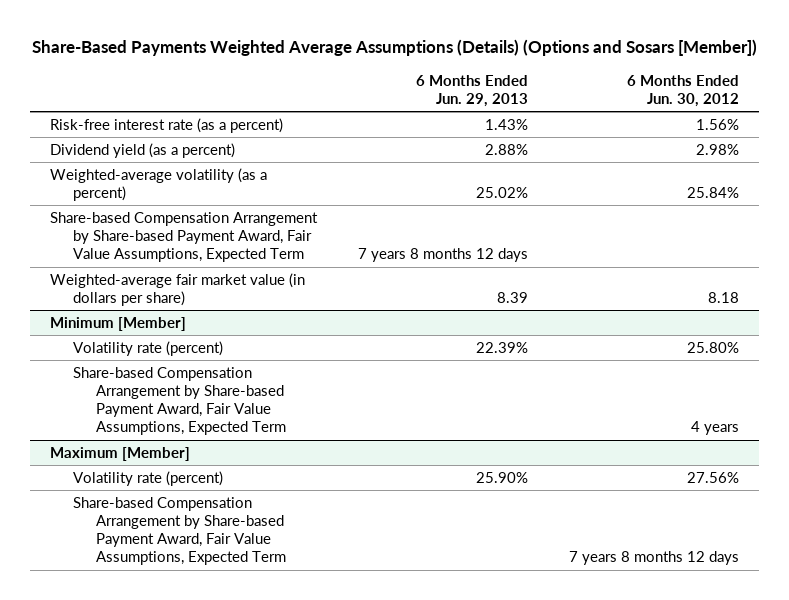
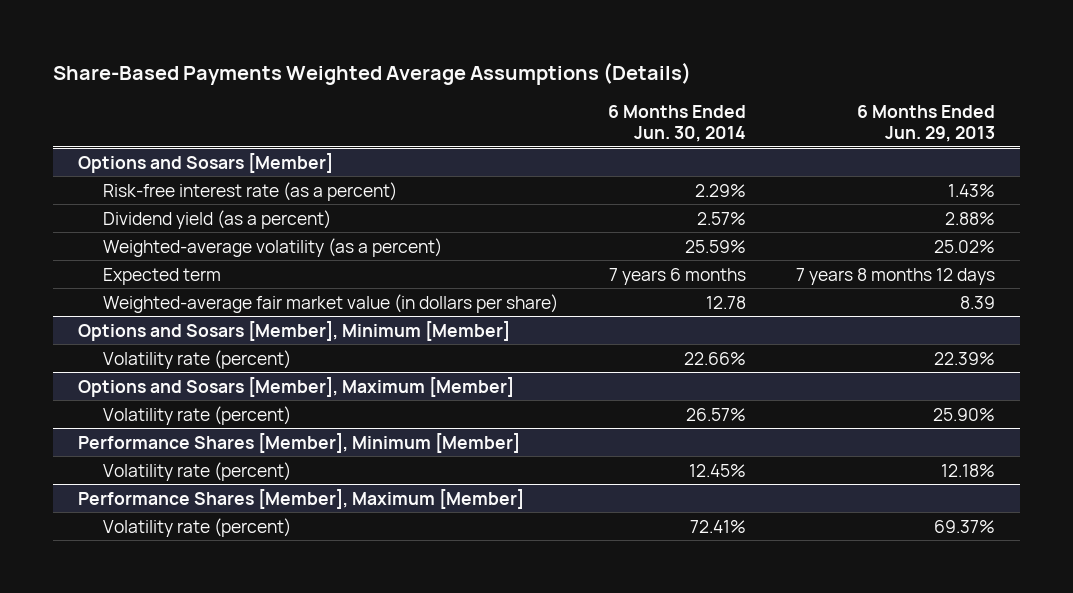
[31,39,757,57] Share-Based Payments Weighted Average Assumptions (Details) (Options and Sosars [Member]) -> [53,61,692,85] Share-Based Payments Weighted Average Assumptions (Details)
[626,74,739,107] 6 Months Ended Jun. 30, 2012 -> none
none -> [608,104,747,142] 6 Months Ended Jun. 30, 2014
none -> [77,152,333,173] Options and Sosars [Member]
[50,211,319,263] Share-based Compensation Arrangement by Share-based Payment Award, Fair Value Assumptions, Expected Term -> [103,267,222,285] Expected term
[50,316,187,331] Minimum [Member] -> none
none -> [77,320,510,341] Options and Sosars [Member], Minimum [Member]
[73,366,286,436] Share-based Compensation Arrangement by Share-based Payment Award, Fair Value Assumptions, Expected Term -> none
[50,446,191,461] Maximum [Member] -> none
none -> [77,376,514,397] Options and Sosars [Member], Maximum [Member]
[73,496,286,566] Share-based Compensation Arrangement by Share-based Payment Award, Fair Value Assumptions, Expected Term -> none
none -> [77,432,520,453] Performance Shares [Member], Minimum [Member]
none -> [103,461,292,481] Volatility rate (percent)
none -> [77,488,524,509] Performance Shares [Member], Maximum [Member]
none -> [103,517,292,537] Volatility rate (percent)

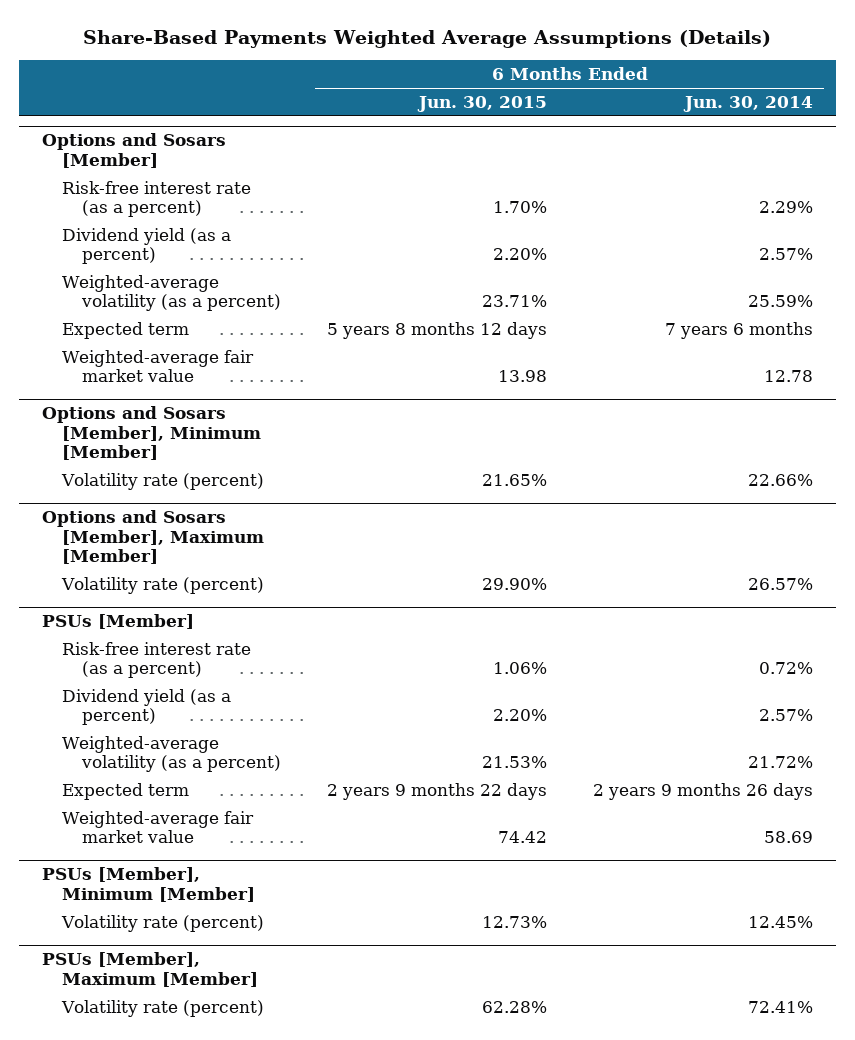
[856,104,995,142] 6 Months Ended Jun. 29, 2013 -> none
none -> [416,95,547,112] Jun. 30, 2015
[103,293,559,313] Weighted-average fair market value (in dollars per share) -> [61,349,254,383] Weighted-average fair market value
[77,432,520,453] Performance Shares [Member], Minimum [Member] -> none
none -> [41,614,194,630] PSUs [Member]
none -> [61,641,251,679] Risk-free interest rate (as a percent)
none -> [61,688,231,726] Dividend yield (as a percent)
none -> [61,735,281,773] Weighted-average volatility (as a percent)
none -> [61,782,189,800] Expected term
none -> [61,810,254,844] Weighted-average fair market value
none -> [41,867,255,902] PSUs [Member], Minimum [Member]
[77,488,524,509] Performance Shares [Member], Maximum [Member] -> none
none -> [41,952,258,987] PSUs [Member], Maximum [Member]

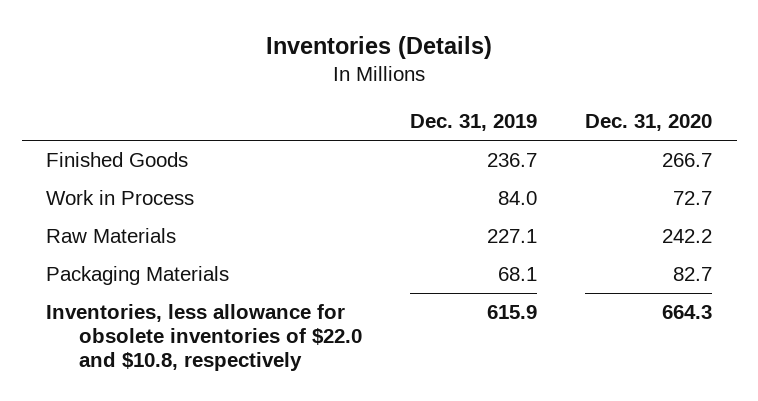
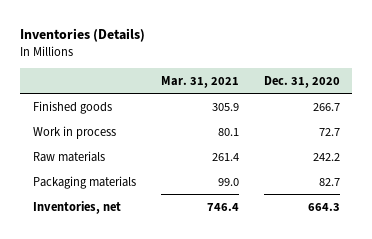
[410,114,538,132] Dec. 31, 2019 -> none
none -> [160,75,239,88] Mar. 31, 2021
[46,152,189,168] Finished Goods -> [32,100,112,114] Finished goods
[46,190,195,206] Work in Process -> [32,125,116,139] Work in process
[46,228,177,244] Raw Materials -> [32,150,105,162] Raw materials
[46,266,230,286] Packaging Materials -> [32,175,136,189] Packaging materials
[46,304,362,372] Inventories, less allowance for obsolete inventories of $22.0 and $10.8, respectively -> [32,200,121,214] Inventories, net

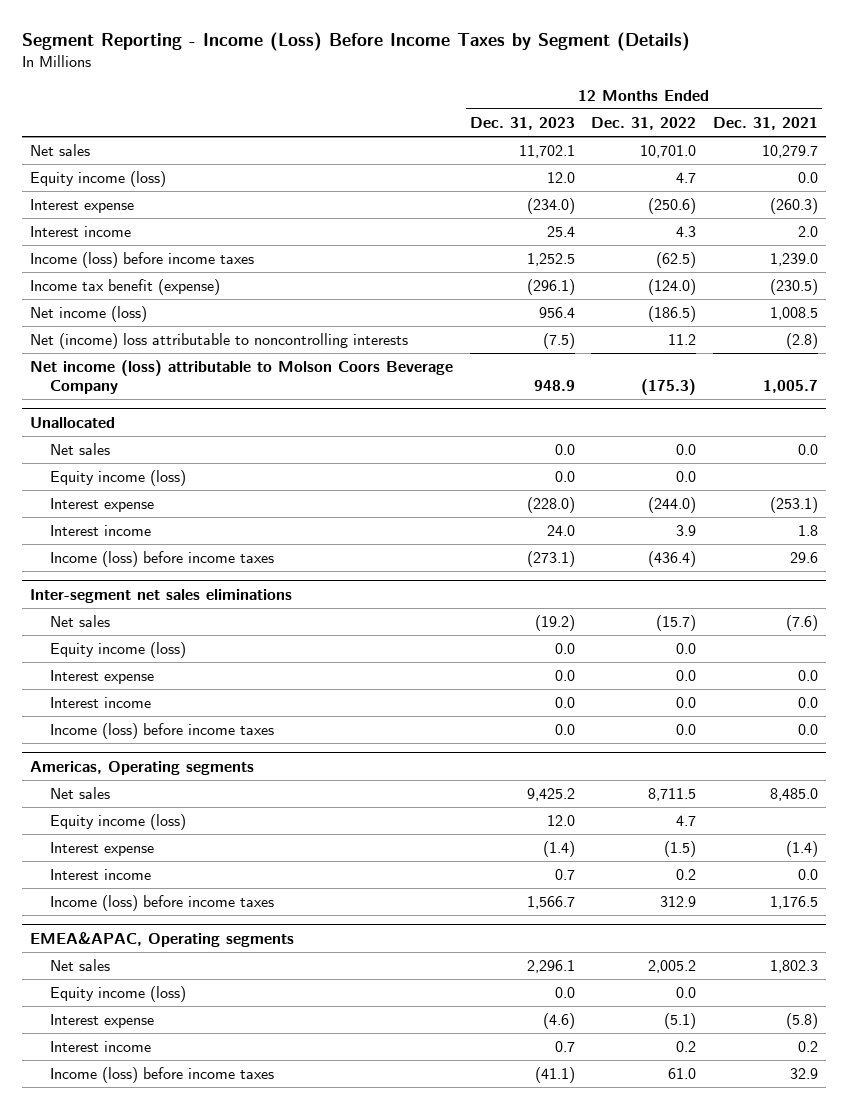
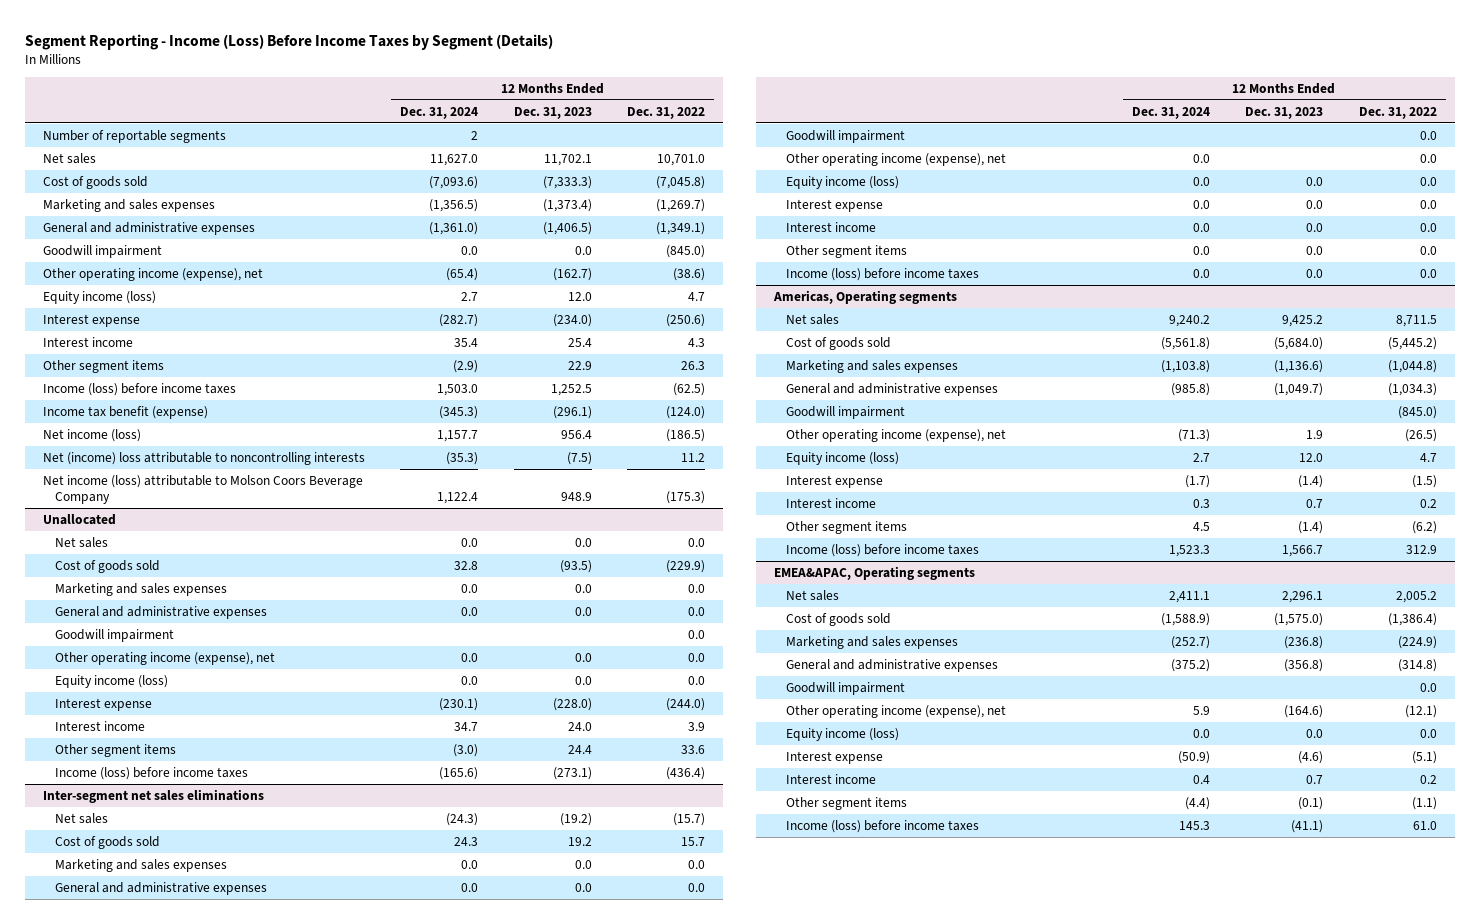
[712,116,818,130] Dec. 31, 2021 -> none
none -> [400,106,479,119] Dec. 31, 2024
none -> [42,129,226,143] Number of reportable segments
none -> [42,175,148,189] Cost of goods sold
none -> [42,198,215,212] Marketing and sales expenses
none -> [42,221,255,235] General and administrative expenses
none -> [42,244,162,258] Goodwill impairment
none -> [42,267,263,281] Other operating income (expense), net
none -> [42,359,164,373] Other segment items
none -> [54,559,160,573] Cost of goods sold
none -> [54,582,227,596] Marketing and sales expenses
none -> [54,605,267,619] General and administrative expenses
none -> [54,628,174,642] Goodwill impairment
none -> [54,651,275,665] Other operating income (expense), net
none -> [54,743,176,757] Other segment items
none -> [54,835,160,849] Cost of goods sold
none -> [54,858,227,872] Marketing and sales expenses
none -> [54,881,267,895] General and administrative expenses
none -> [786,129,906,143] Goodwill impairment
none -> [786,152,1007,166] Other operating income (expense), net
none -> [786,244,908,258] Other segment items
none -> [786,336,892,350] Cost of goods sold
none -> [786,359,959,373] Marketing and sales expenses
none -> [786,382,999,396] General and administrative expenses
none -> [786,405,906,419] Goodwill impairment
none -> [786,428,1007,442] Other operating income (expense), net
none -> [786,520,908,534] Other segment items
none -> [786,612,892,626] Cost of goods sold
none -> [786,635,959,649] Marketing and sales expenses
none -> [786,658,999,672] General and administrative expenses
none -> [786,681,906,695] Goodwill impairment
none -> [786,704,1007,718] Other operating income (expense), net
none -> [786,796,908,810] Other segment items

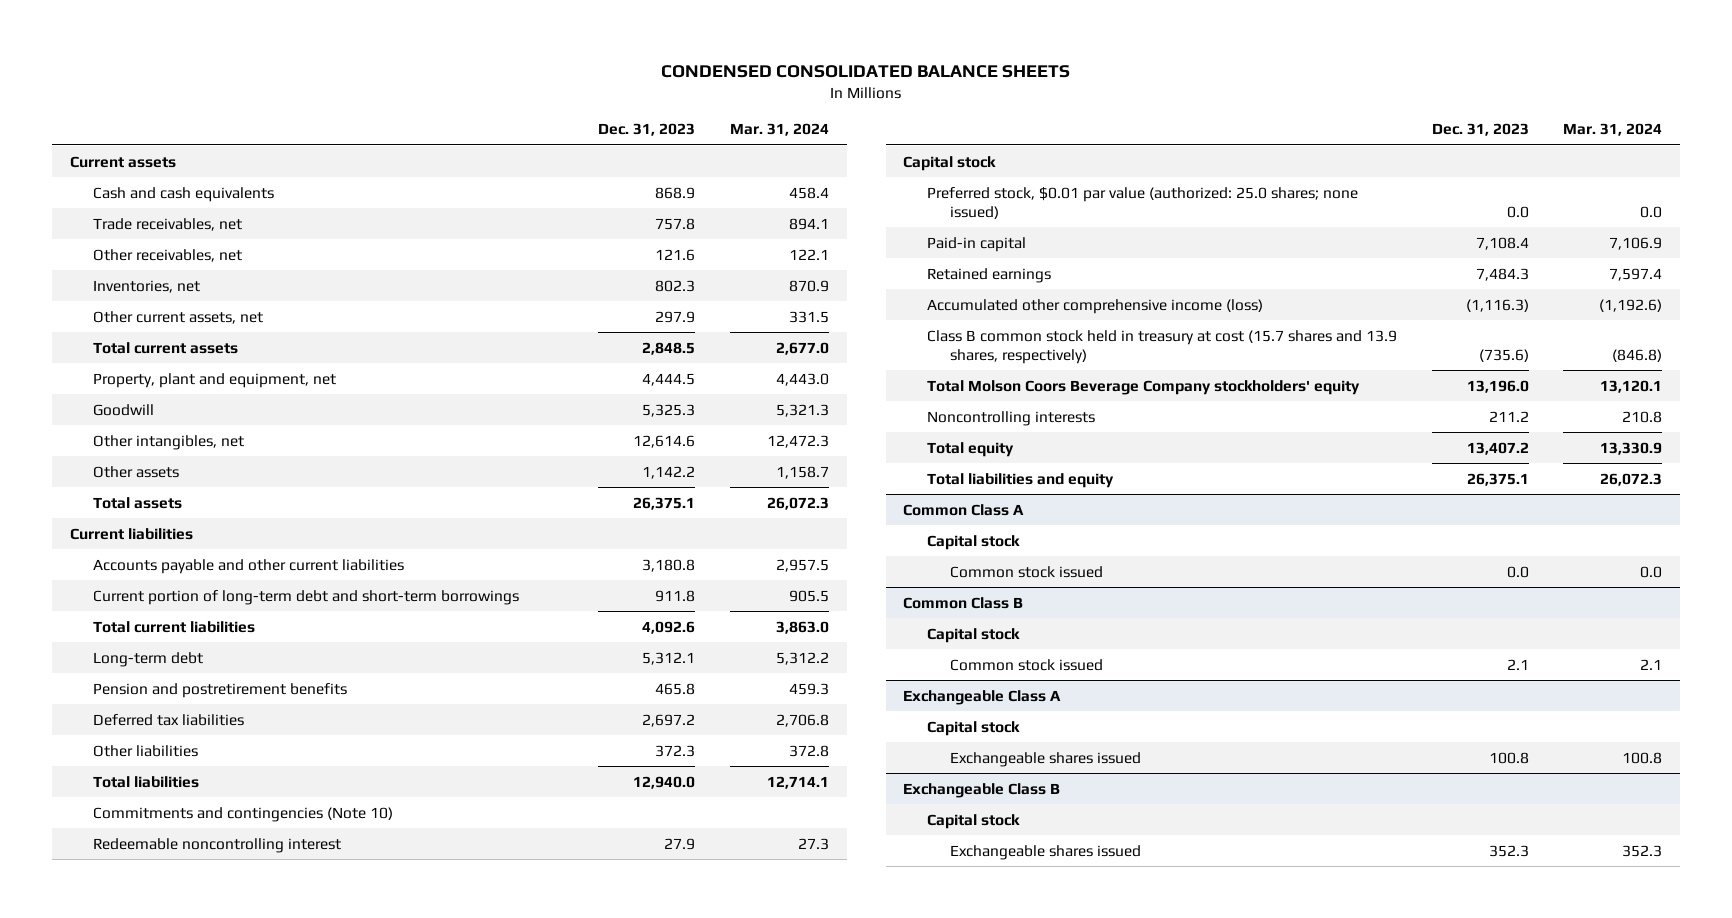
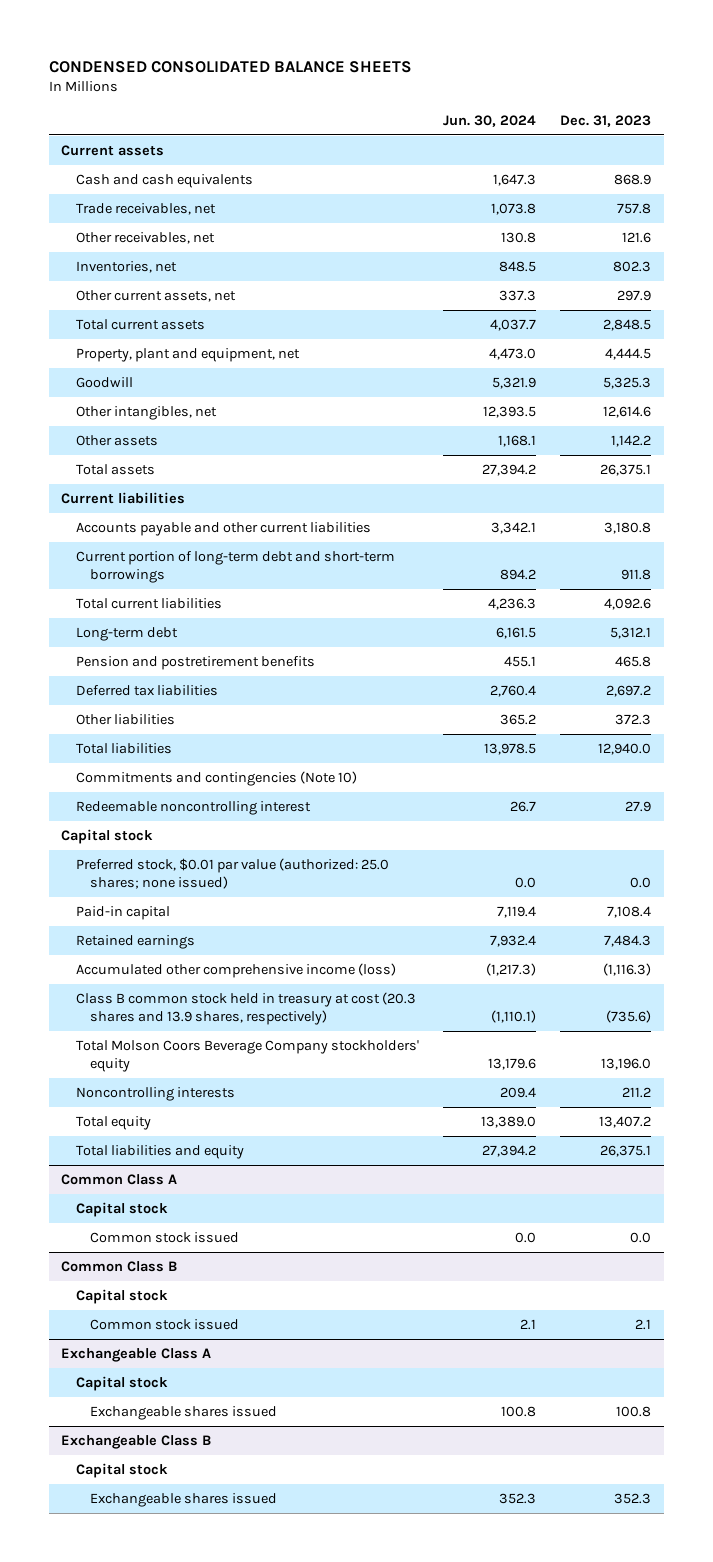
[730,123,830,137] Mar. 31, 2024 -> none
none -> [443,114,537,127] Jun. 30, 2024
[926,329,1397,364] Class B common stock held in treasury at cost (15.7 shares and 13.9 shares, respectively) -> [75,992,416,1026] Class B common stock held in treasury at cost (20.3 shares and 13.9 shares, respectively)

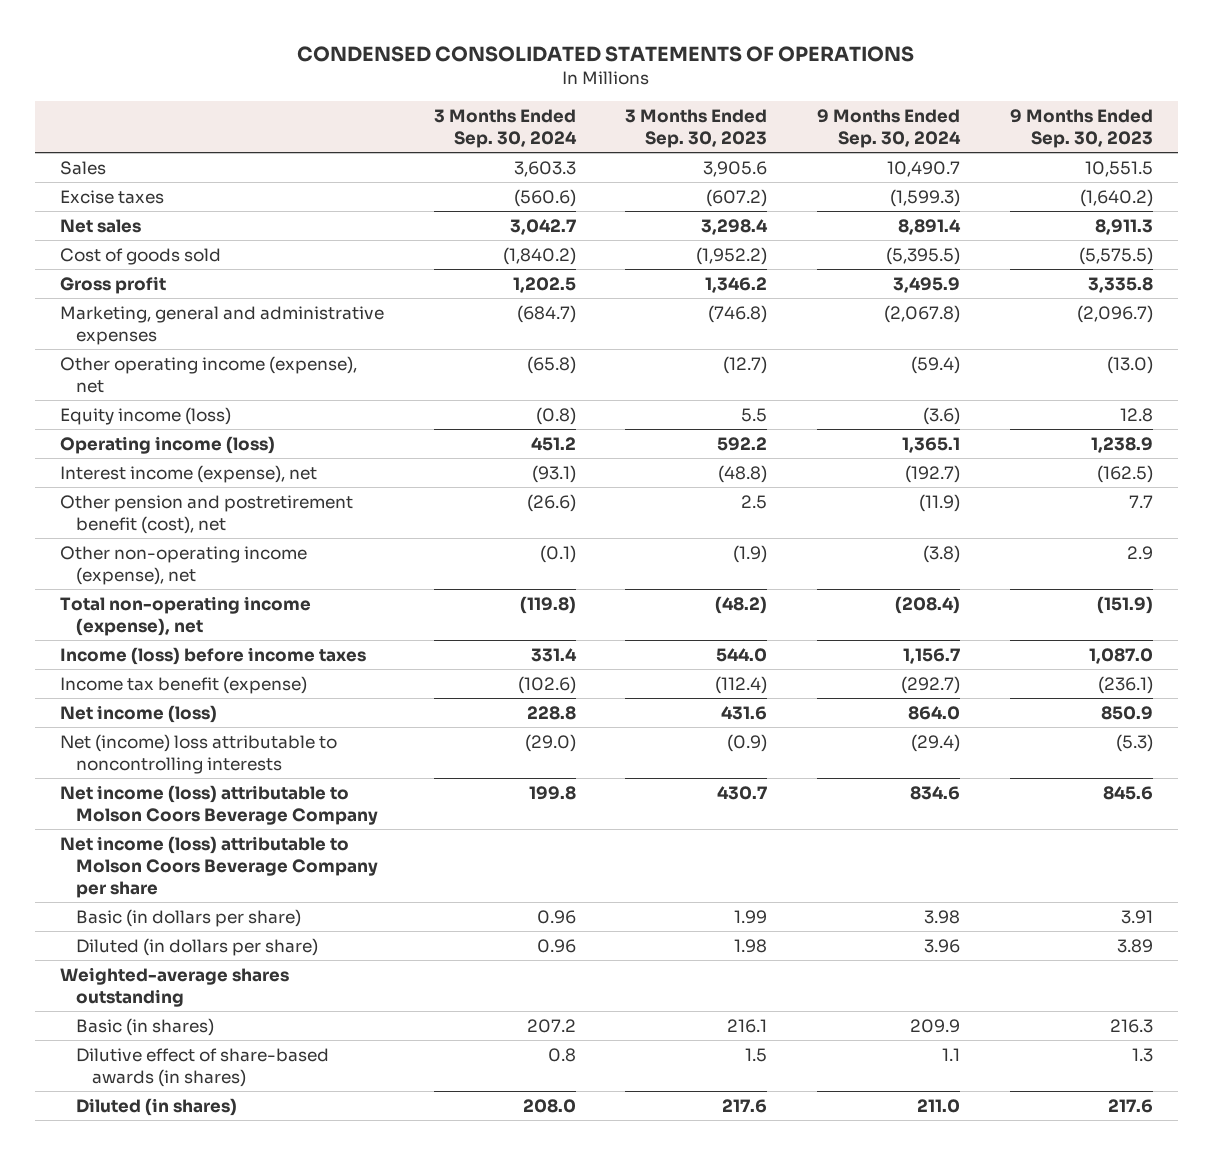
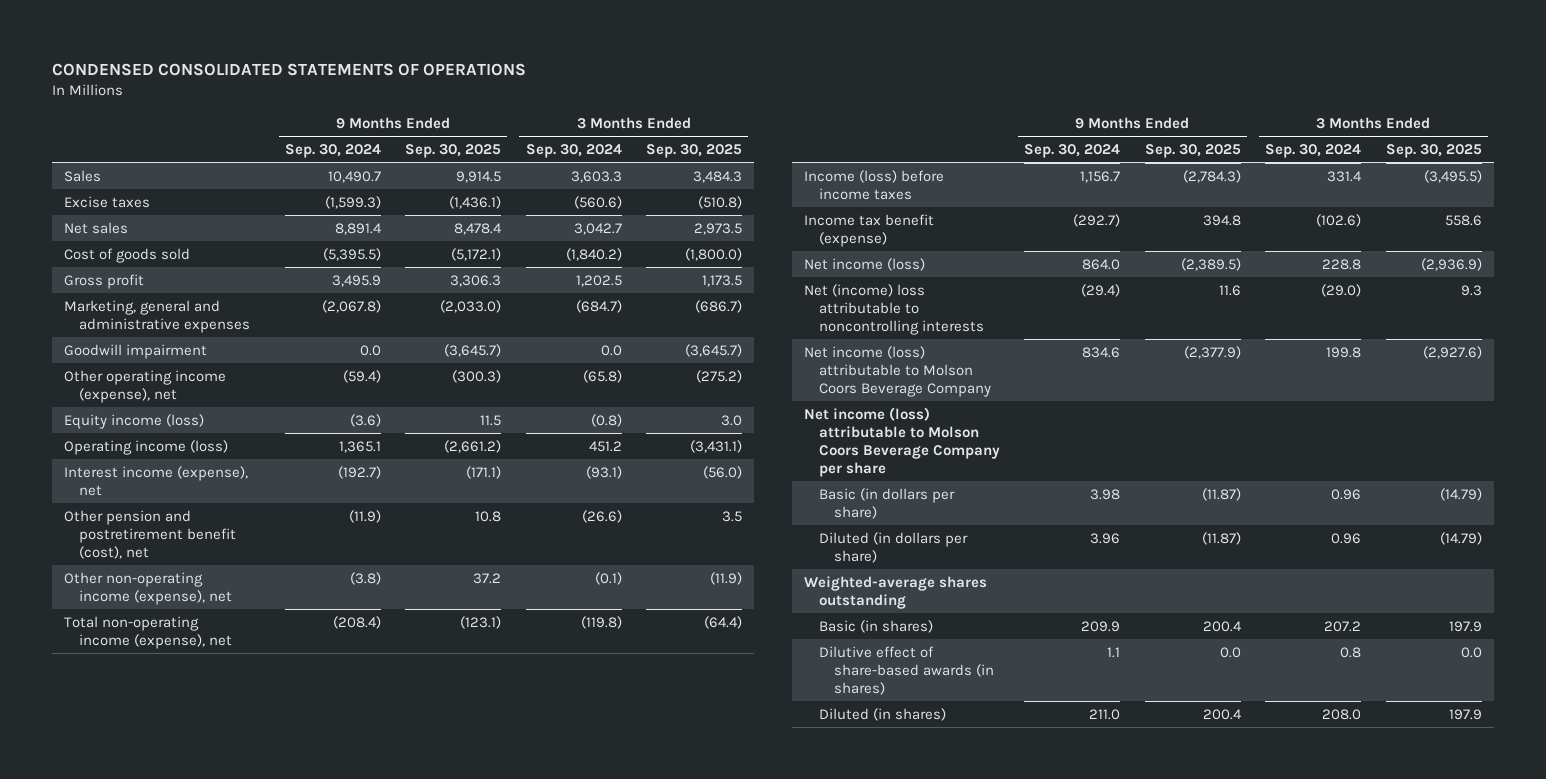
[625,108,768,148] 3 Months Ended Sep. 30, 2023 -> none
[1009,108,1153,148] 9 Months Ended Sep. 30, 2023 -> none
none -> [405,143,502,158] Sep. 30, 2025
none -> [646,143,743,158] Sep. 30, 2025
none -> [64,343,208,359] Goodwill impairment

